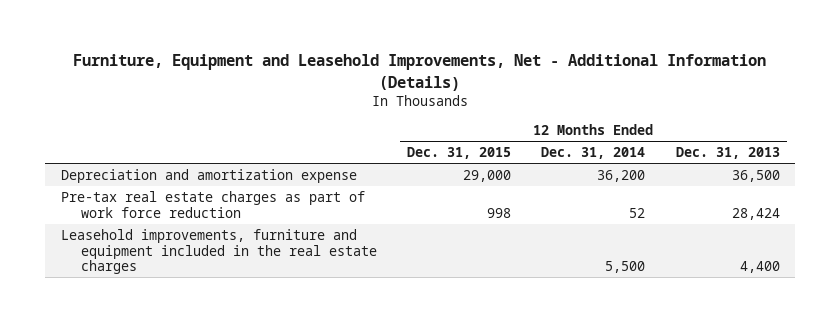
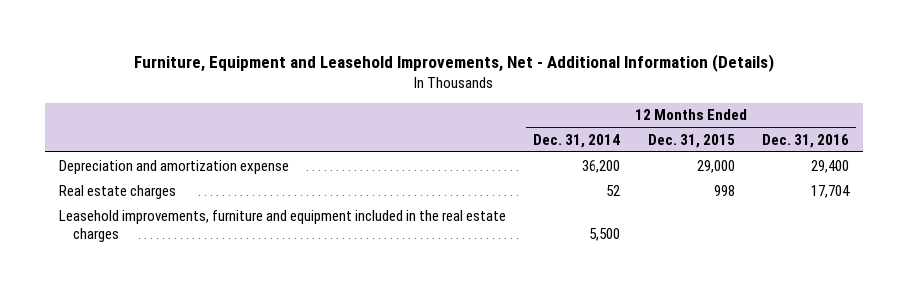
[675,147,780,160] Dec. 31, 2013 -> none
none -> [762,133,850,148] Dec. 31, 2016
[60,190,365,218] Pre-tax real estate charges as part of work force reduction -> [58,184,176,199] Real estate charges

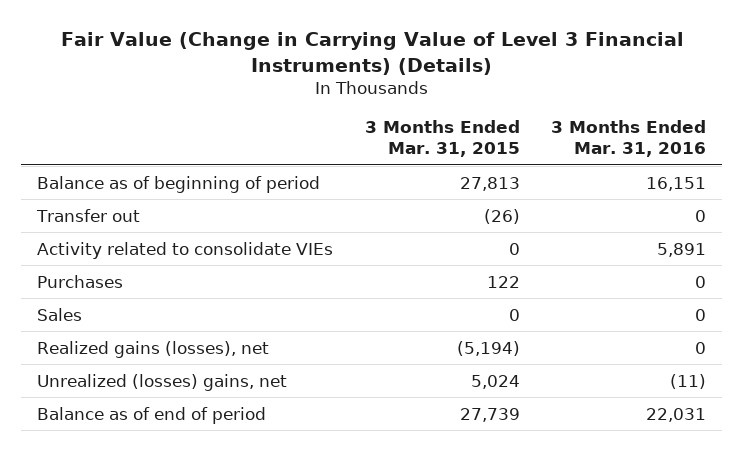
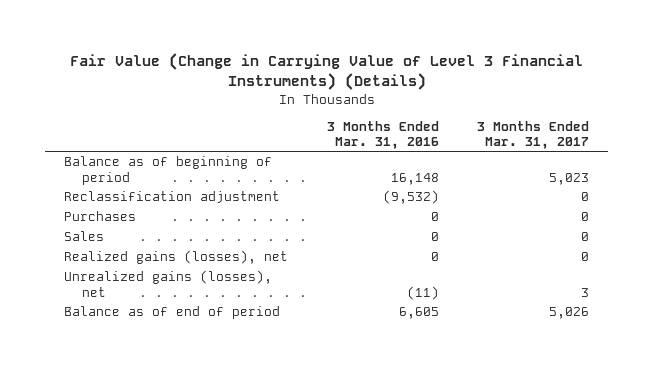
[364,119,520,157] 3 Months Ended Mar. 31, 2015 -> none
none -> [476,120,589,150] 3 Months Ended Mar. 31, 2017
[35,208,140,222] Transfer out -> none
[36,241,333,259] Activity related to consolidate VIEs -> none
[646,176,707,191] 16,151 -> [390,172,439,185] 16,148
none -> [64,191,281,204] Reclassification adjustment
[36,373,287,391] Unrealized (losses) gains, net -> [64,270,273,297] Unrealized gains (losses), net
[646,407,707,422] 22,031 -> [398,307,439,320] 6,605

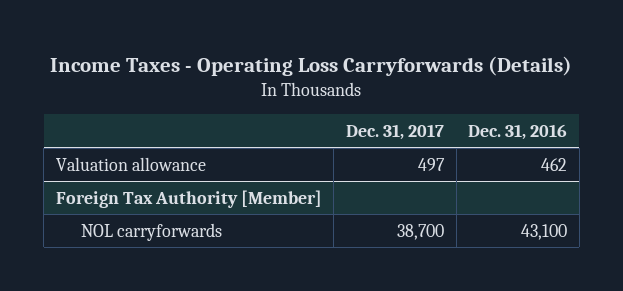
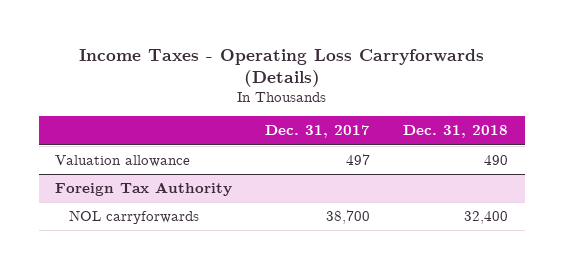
[468,124,568,141] Dec. 31, 2016 -> none
none -> [403,125,509,139] Dec. 31, 2018
[55,189,322,208] Foreign Tax Authority [Member] -> [55,182,233,197] Foreign Tax Authority

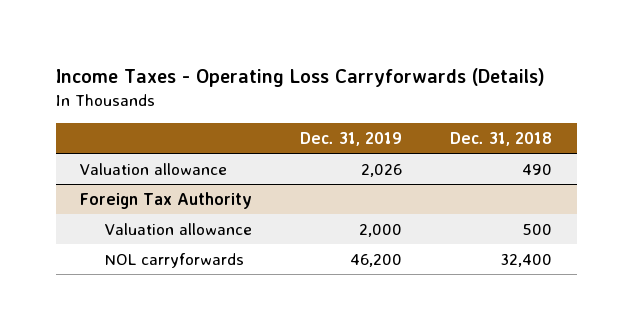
[265,125,371,139] Dec. 31, 2017 -> none
none -> [300,131,403,146] Dec. 31, 2019
none -> [104,223,252,236] Valuation allowance

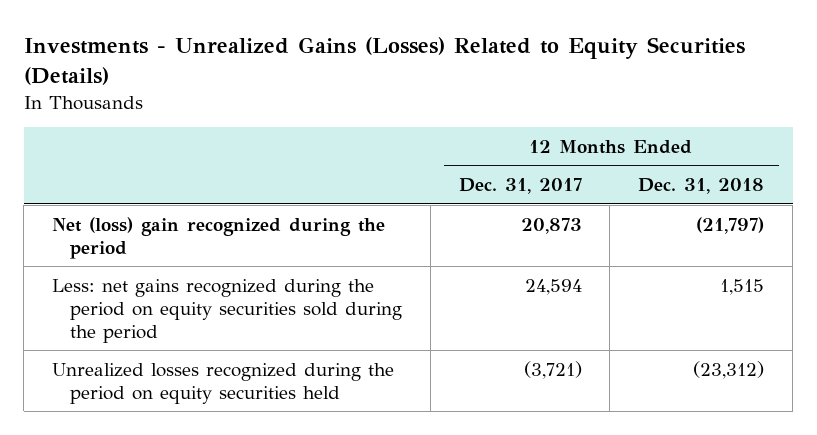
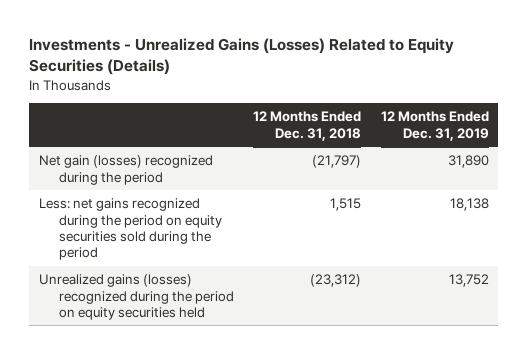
[458,178,582,195] Dec. 31, 2017 -> none
none -> [380,111,489,141] 12 Months Ended Dec. 31, 2019
[52,216,386,259] Net (loss) gain recognized during the period -> [39,155,214,185] Net gain (losses) recognized during the period
[52,362,395,404] Unrealized losses recognized during the period on equity securities held -> [39,274,234,320] Unrealized gains (losses) recognized during the period on equity securities held

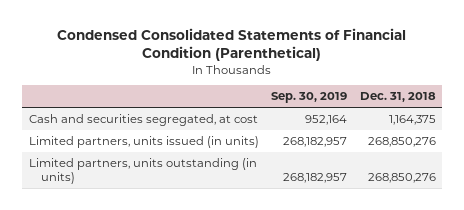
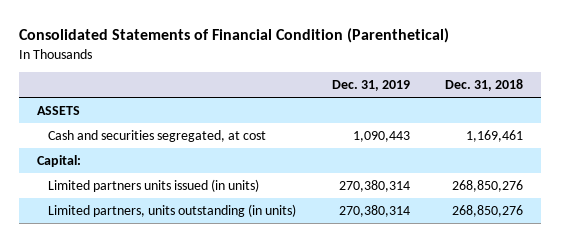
[57,28,407,62] Condensed Consolidated Statements of Financial Condition (Parenthetical) -> [19,28,450,44] Consolidated Statements of Financial Condition (Parenthetical)
[271,92,348,104] Sep. 30, 2019 -> none
none -> [331,80,410,92] Dec. 31, 2019
none -> [37,105,81,115] ASSETS
[388,115,436,126] 1,164,375 -> [466,129,524,142] 1,169,461
none -> [37,154,82,167] Capital:
[28,136,259,149] Limited partners, units issued (in units) -> [47,178,259,192] Limited partners units issued (in units)

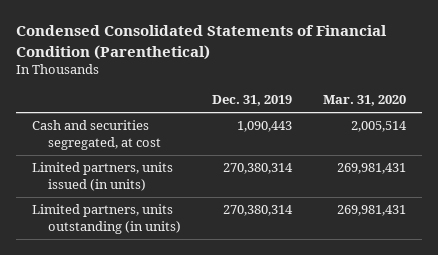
[19,28,450,44] Consolidated Statements of Financial Condition (Parenthetical) -> [15,25,387,60] Condensed Consolidated Statements of Financial Condition (Parenthetical)
[445,79,524,92] Dec. 31, 2018 -> none
none -> [323,95,407,107] Mar. 31, 2020
[37,105,81,115] ASSETS -> none
[37,154,82,167] Capital: -> none
[47,178,259,192] Limited partners units issued (in units) -> [31,162,173,192] Limited partners, units issued (in units)

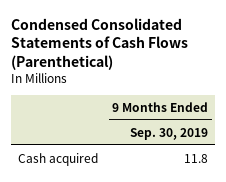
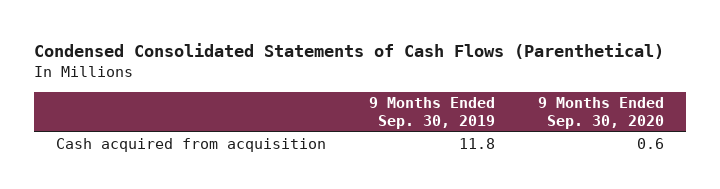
none -> [538,97,665,130] 9 Months Ended Sep. 30, 2020
[18,152,99,166] Cash acquired -> [55,138,326,153] Cash acquired from acquisition

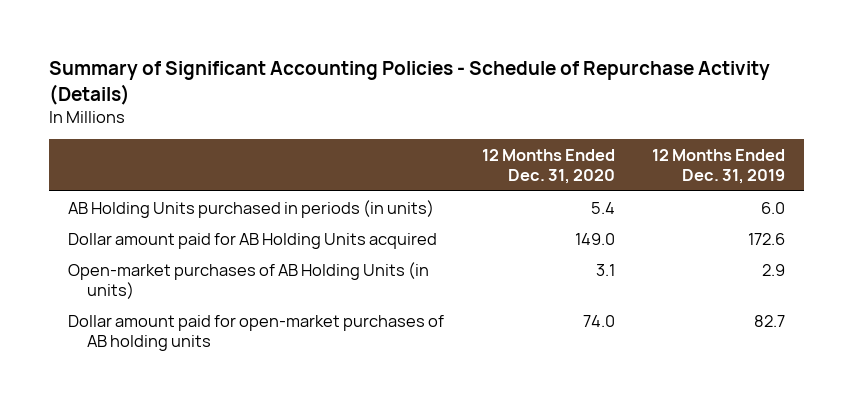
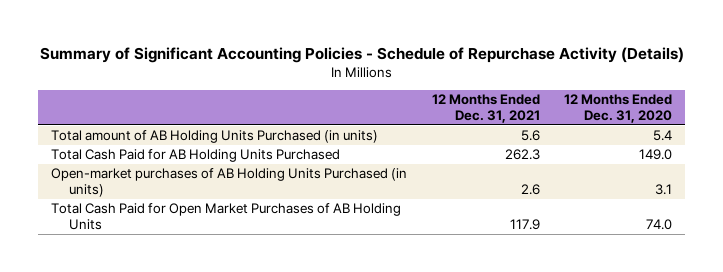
[652,149,786,185] 12 Months Ended Dec. 31, 2019 -> none
none -> [431,94,540,124] 12 Months Ended Dec. 31, 2021
[67,199,434,218] AB Holding Units purchased in periods (in units) -> [50,130,378,144] Total amount of AB Holding Units Purchased (in units)
[67,232,437,249] Dollar amount paid for AB Holding Units acquired -> [50,149,340,163] Total Cash Paid for AB Holding Units Purchased
[67,261,429,299] Open-market purchases of AB Holding Units (in units) -> [50,168,407,197] Open-market purchases of AB Holding Units Purchased (in units)
[67,314,444,351] Dollar amount paid for open-market purchases of AB holding units -> [50,203,401,230] Total Cash Paid for Open Market Purchases of AB Holding Units

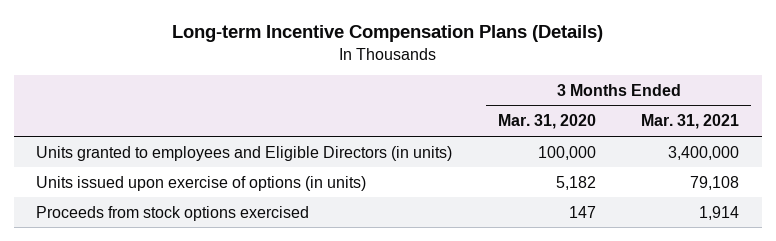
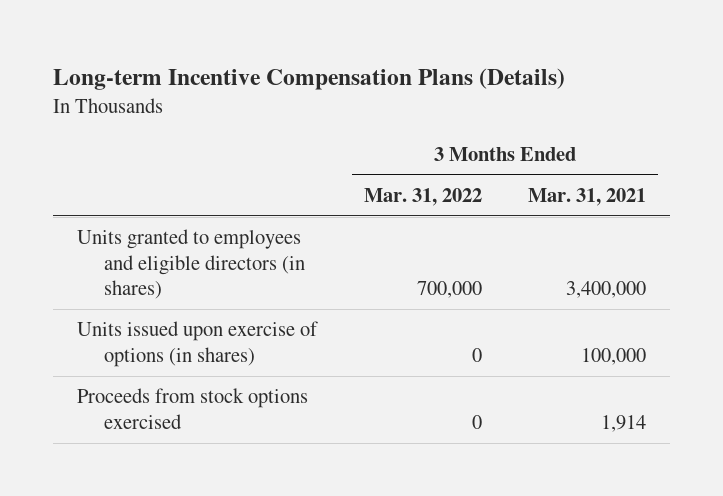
[497,114,596,130] Mar. 31, 2020 -> none
none -> [363,187,482,206] Mar. 31, 2022
[36,145,453,161] Units granted to employees and Eligible Directors (in units) -> [76,229,306,299] Units granted to employees and eligible directors (in shares)
[36,175,367,191] Units issued upon exercise of options (in units) -> [76,321,318,367] Units issued upon exercise of options (in shares)
[690,175,740,190] 79,108 -> [581,347,647,365] 100,000

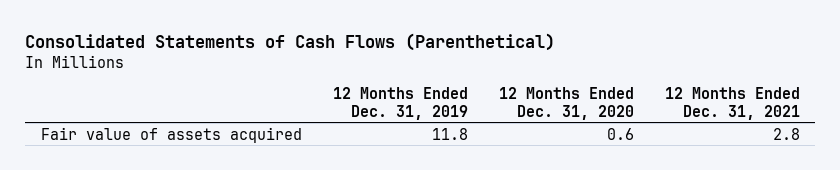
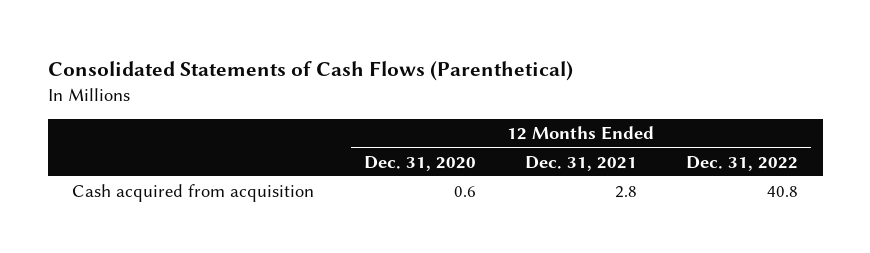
[332,87,468,120] 12 Months Ended Dec. 31, 2019 -> none
none -> [686,155,799,171] Dec. 31, 2022
[40,126,302,143] Fair value of assets acquired -> [72,184,315,203] Cash acquired from acquisition

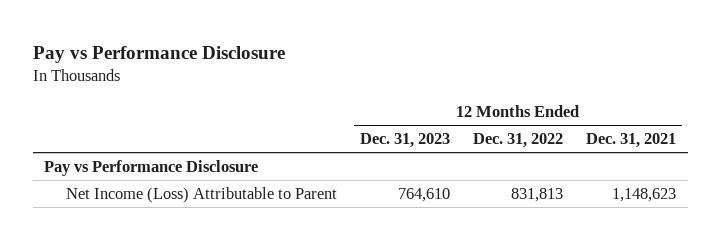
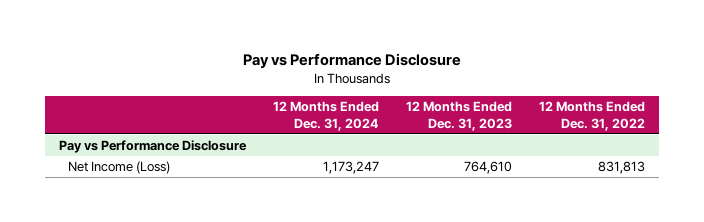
[586,133,677,149] Dec. 31, 2021 -> none
none -> [272,101,379,132] 12 Months Ended Dec. 31, 2024
[65,186,337,203] Net Income (Loss) Attributable to Parent -> [67,161,170,175] Net Income (Loss)

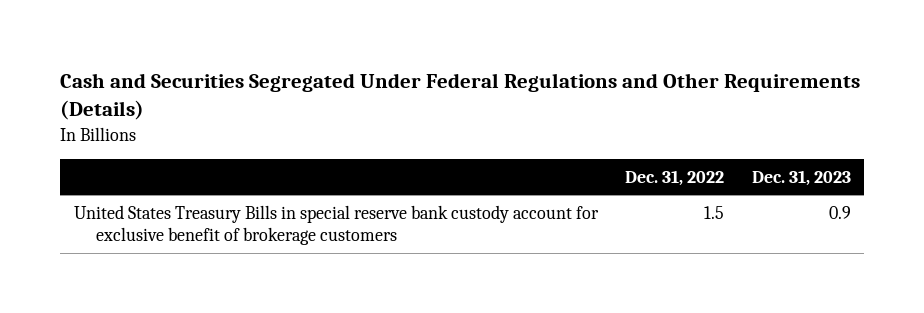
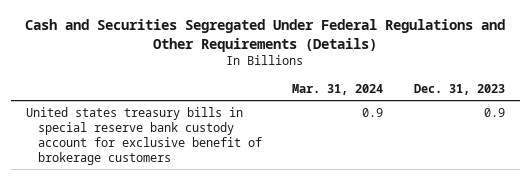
[625,169,725,186] Dec. 31, 2022 -> none
none -> [292,84,384,96] Mar. 31, 2024
[73,204,599,246] United States Treasury Bills in special reserve bank custody account for exclusive benefit of brokerage customers -> [26,107,262,165] United states treasury bills in special reserve bank custody account for exclusive benefit of brokerage customers

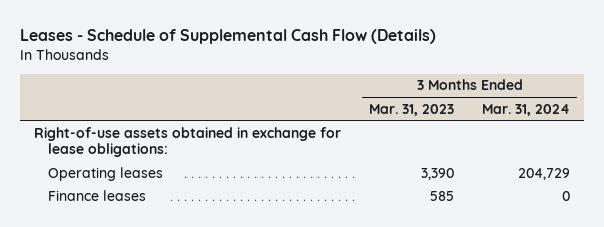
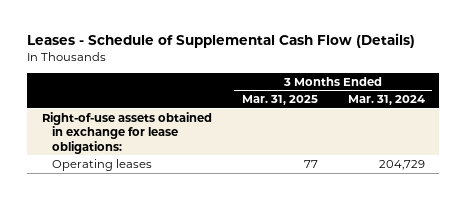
[368,103,454,116] Mar. 31, 2023 -> none
none -> [241,95,318,106] Mar. 31, 2025
[48,189,147,201] Finance leases -> none

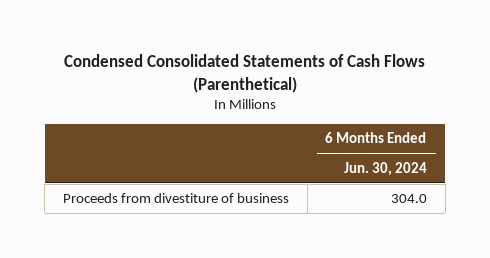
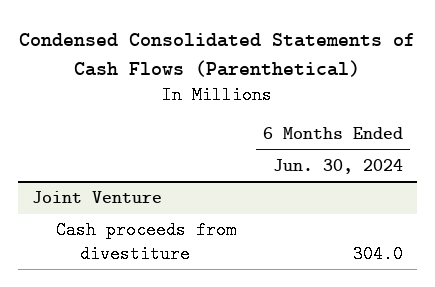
none -> [31,191,162,204] Joint Venture
[63,193,290,204] Proceeds from divestiture of business -> [55,221,236,263] Cash proceeds from divestiture

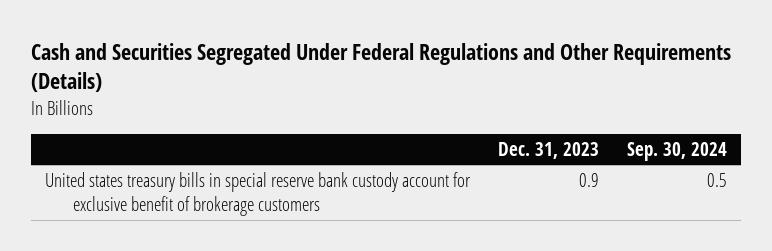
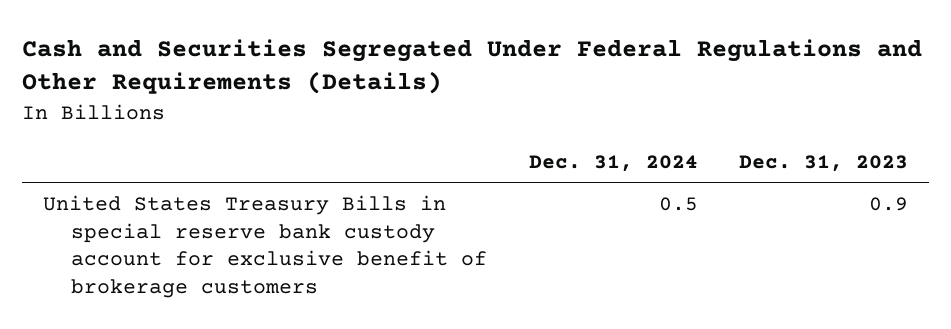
[626,141,727,161] Sep. 30, 2024 -> none
none -> [528,154,698,172] Dec. 31, 2024
[44,171,471,217] United states treasury bills in special reserve bank custody account for exclusive benefit of brokerage customers -> [43,195,487,298] United States Treasury Bills in special reserve bank custody account for exclusive benefit of brokerage customers

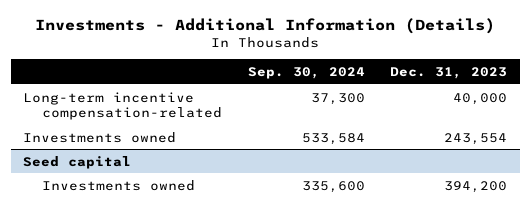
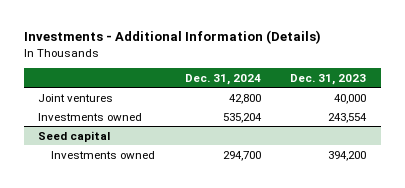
[247,66,365,79] Sep. 30, 2024 -> none
none -> [184,73,261,85] Dec. 31, 2024
[23,91,223,120] Long-term incentive compensation-related -> [38,93,114,102] Joint ventures

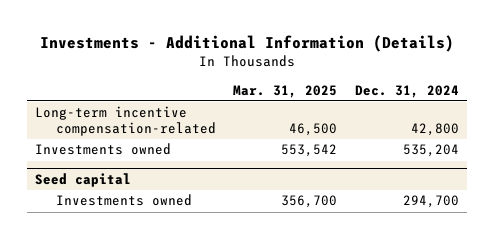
[290,73,367,85] Dec. 31, 2023 -> none
none -> [233,84,338,98] Mar. 31, 2025
[38,93,114,102] Joint ventures -> [35,106,217,137] Long-term incentive compensation-related

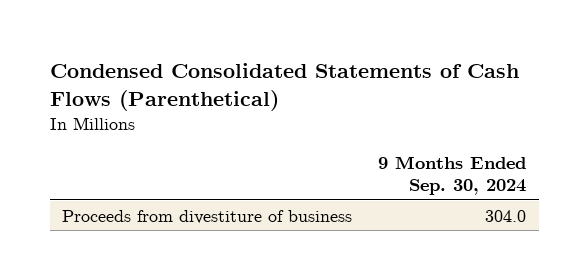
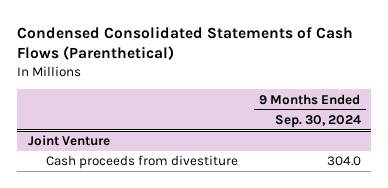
none -> [27,135,110,147] Joint Venture
[62,209,353,224] Proceeds from divestiture of business -> [45,155,238,170] Cash proceeds from divestiture

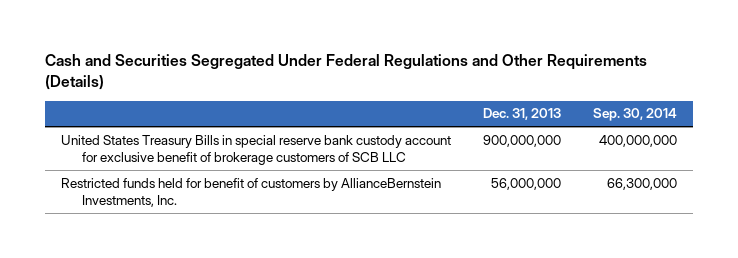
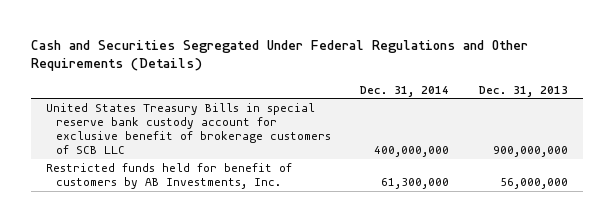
[592,108,677,122] Sep. 30, 2014 -> none
none -> [360,85,450,97] Dec. 31, 2014
[61,177,442,207] Restricted funds held for benefit of customers by AllianceBernstein Investments, Inc. -> [45,163,292,190] Restricted funds held for benefit of customers by AB Investments, Inc.

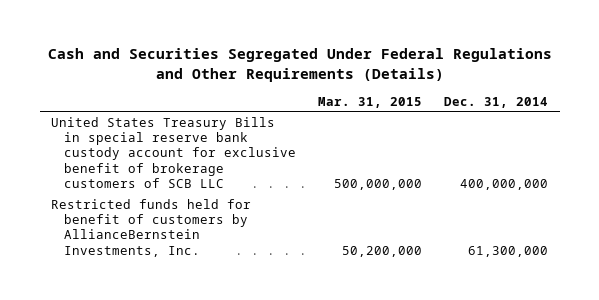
[479,85,569,97] Dec. 31, 2013 -> none
none -> [318,96,423,108] Mar. 31, 2015
[45,163,292,190] Restricted funds held for benefit of customers by AB Investments, Inc. -> [50,198,251,257] Restricted funds held for benefit of customers by AllianceBernstein Investments, Inc.

